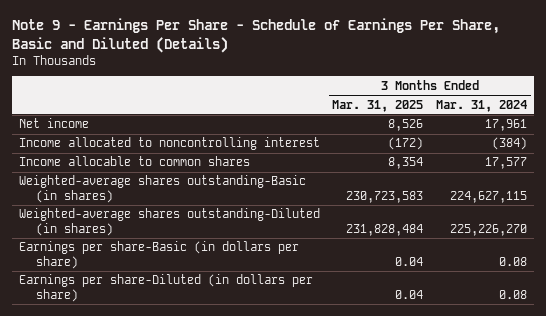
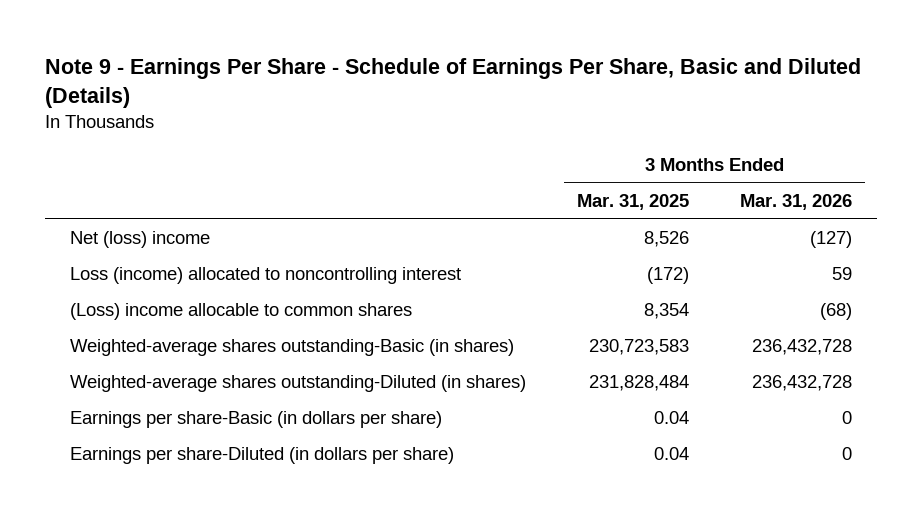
[436,99,528,112] Mar. 31, 2024 -> none
none -> [740,194,853,211] Mar. 31, 2026
[18,118,89,129] Net income -> [70,231,211,249] Net (loss) income
[18,137,320,151] Income allocated to noncontrolling interest -> [70,267,462,285] Loss (income) allocated to noncontrolling interest
[18,156,250,167] Income allocable to common shares -> [70,303,413,321] (Loss) income allocable to common shares

